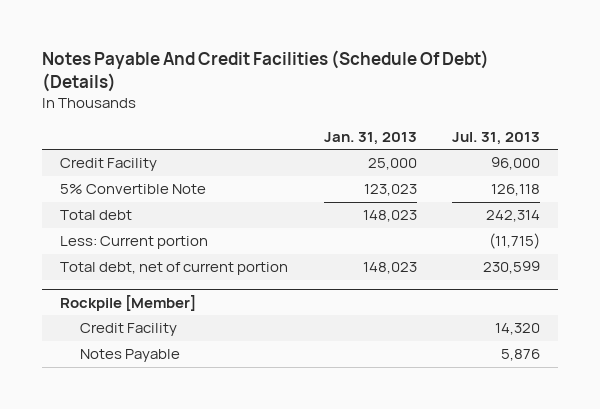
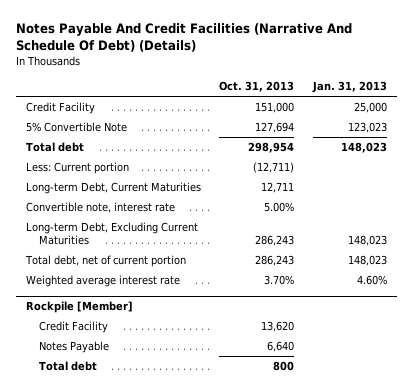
[42,50,490,93] Notes Payable And Credit Facilities (Schedule Of Debt) (Details) -> [16,23,353,53] Notes Payable And Credit Facilities (Narrative And Schedule Of Debt) (Details)
[452,131,541,145] Jul. 31, 2013 -> none
none -> [219,81,295,93] Oct. 31, 2013
none -> [25,182,201,195] Long-term Debt, Current Maturities
none -> [25,202,175,214] Convertible note, interest rate
none -> [25,222,198,245] Long-term Debt, Excluding Current Maturities
none -> [25,275,180,288] Weighted average interest rate
none -> [39,361,98,372] Total debt

